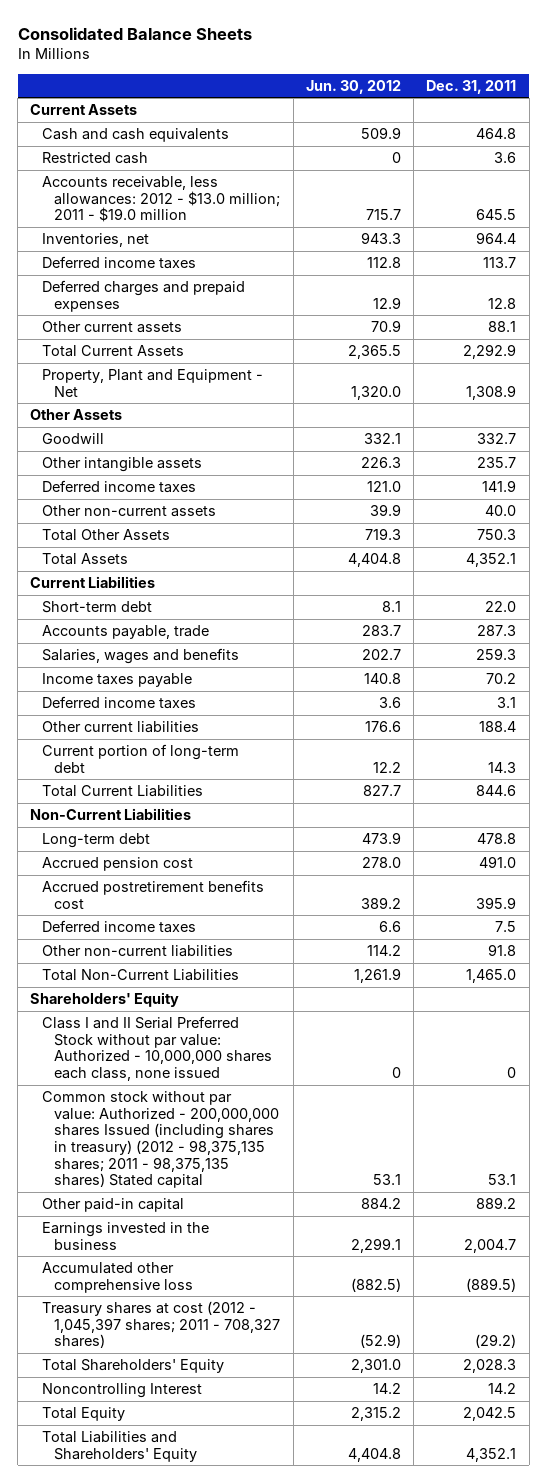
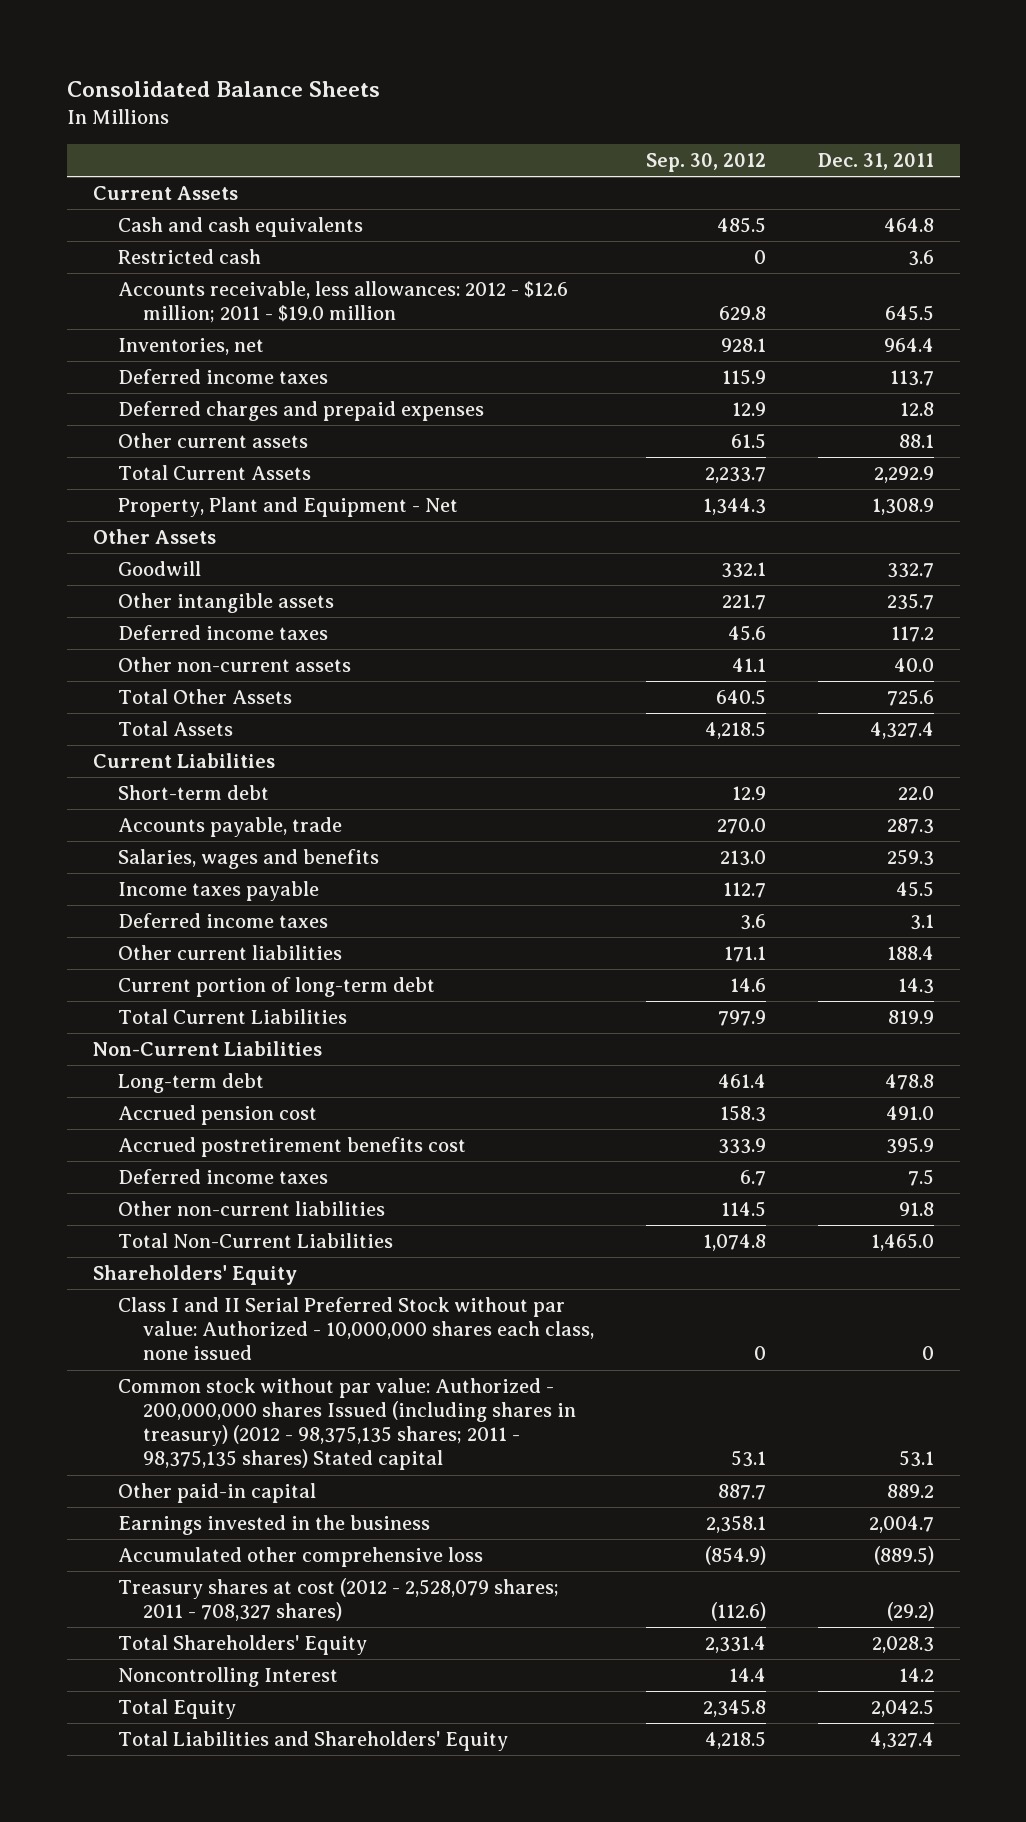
[305,79,401,94] Jun. 30, 2012 -> none
none -> [645,153,766,173] Sep. 30, 2012
[42,176,281,223] Accounts receivable, less allowances: 2012 - $13.0 million; 2011 - $19.0 million -> [117,281,568,324] Accounts receivable, less allowances: 2012 - $12.6 million; 2011 - $19.0 million
[482,480,517,493] 141.9 -> [890,626,934,643] 117.2
[477,529,517,541] 750.3 -> [886,689,934,707] 725.6
[466,553,517,568] 4,352.1 -> [869,722,934,740] 4,327.4
[486,673,517,685] 70.2 -> [895,881,934,898] 45.5
[476,785,517,797] 844.6 -> [887,1010,934,1025] 819.9
[42,1301,281,1349] Treasury shares at cost (2012 - 1,045,397 shares; 2011 - 708,327 shares) -> [117,1578,559,1622] Treasury shares at cost (2012 - 2,528,079 shares; 2011 - 708,327 shares)
[466,1447,517,1462] 4,352.1 -> [869,1732,934,1750] 4,327.4

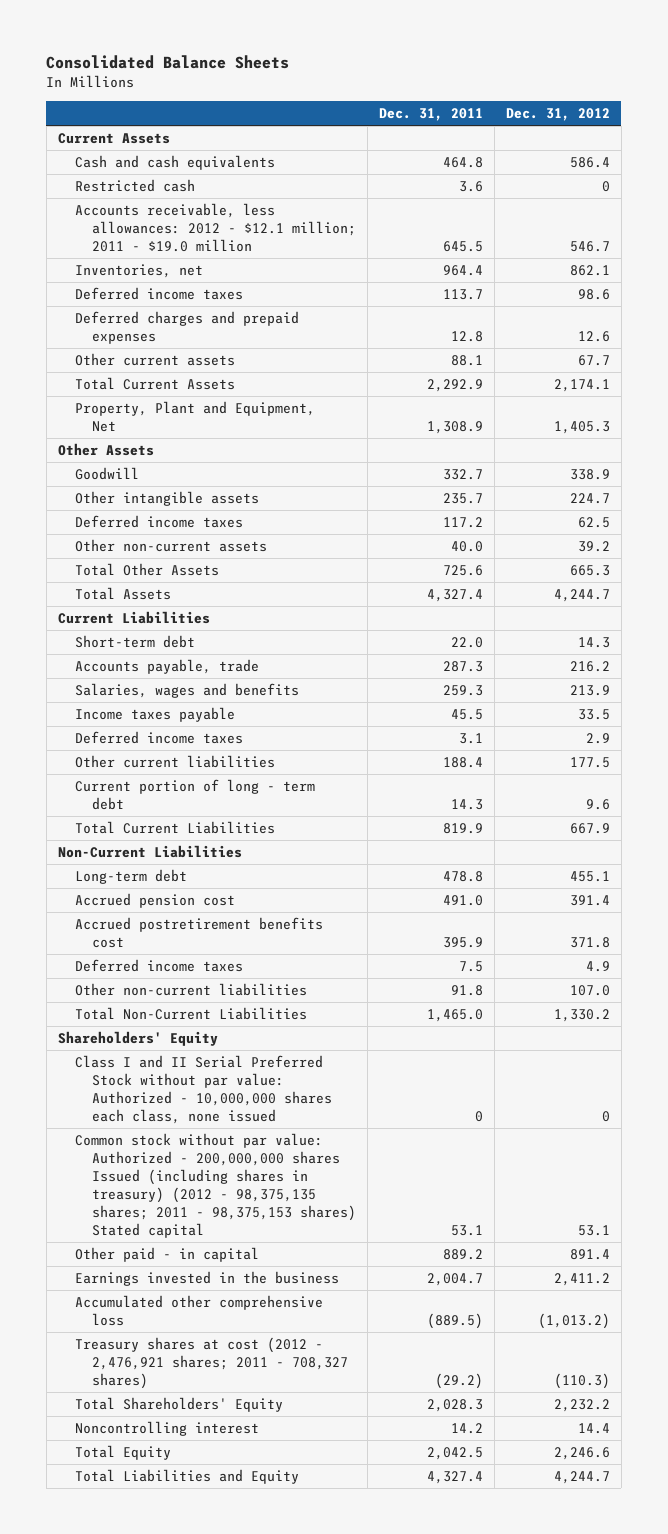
[645,153,766,173] Sep. 30, 2012 -> none
none -> [505,108,610,122] Dec. 31, 2012
[117,281,568,324] Accounts receivable, less allowances: 2012 - $12.6 million; 2011 - $19.0 million -> [74,203,356,252] Accounts receivable, less allowances: 2012 - $12.1 million; 2011 - $19.0 million
[117,497,458,518] Property, Plant and Equipment - Net -> [74,401,315,432] Property, Plant and Equipment, Net
[117,977,435,998] Current portion of long-term debt -> [74,779,315,810] Current portion of long - term debt
[117,1378,576,1471] Common stock without par value: Authorized - 200,000,000 shares Issued (including shares in treasury) (2012 - 98,375,135 shares; 2011 - 98,375,135 shares) Stated capital -> [74,1133,356,1238] Common stock without par value: Authorized - 200,000,000 shares Issued (including shares in treasury) (2012 - 98,375,135 shares; 2011 - 98,375,153 shares) Stated capital
[117,1483,316,1504] Other paid-in capital -> [74,1247,259,1263] Other paid - in capital
[117,1578,559,1622] Treasury shares at cost (2012 - 2,528,079 shares; 2011 - 708,327 shares) -> [74,1337,348,1389] Treasury shares at cost (2012 - 2,476,921 shares; 2011 - 708,327 shares)
[117,1667,338,1688] Noncontrolling Interest -> [74,1421,259,1437] Noncontrolling interest
[117,1731,508,1752] Total Liabilities and Shareholders' Equity -> [74,1469,299,1485] Total Liabilities and Equity

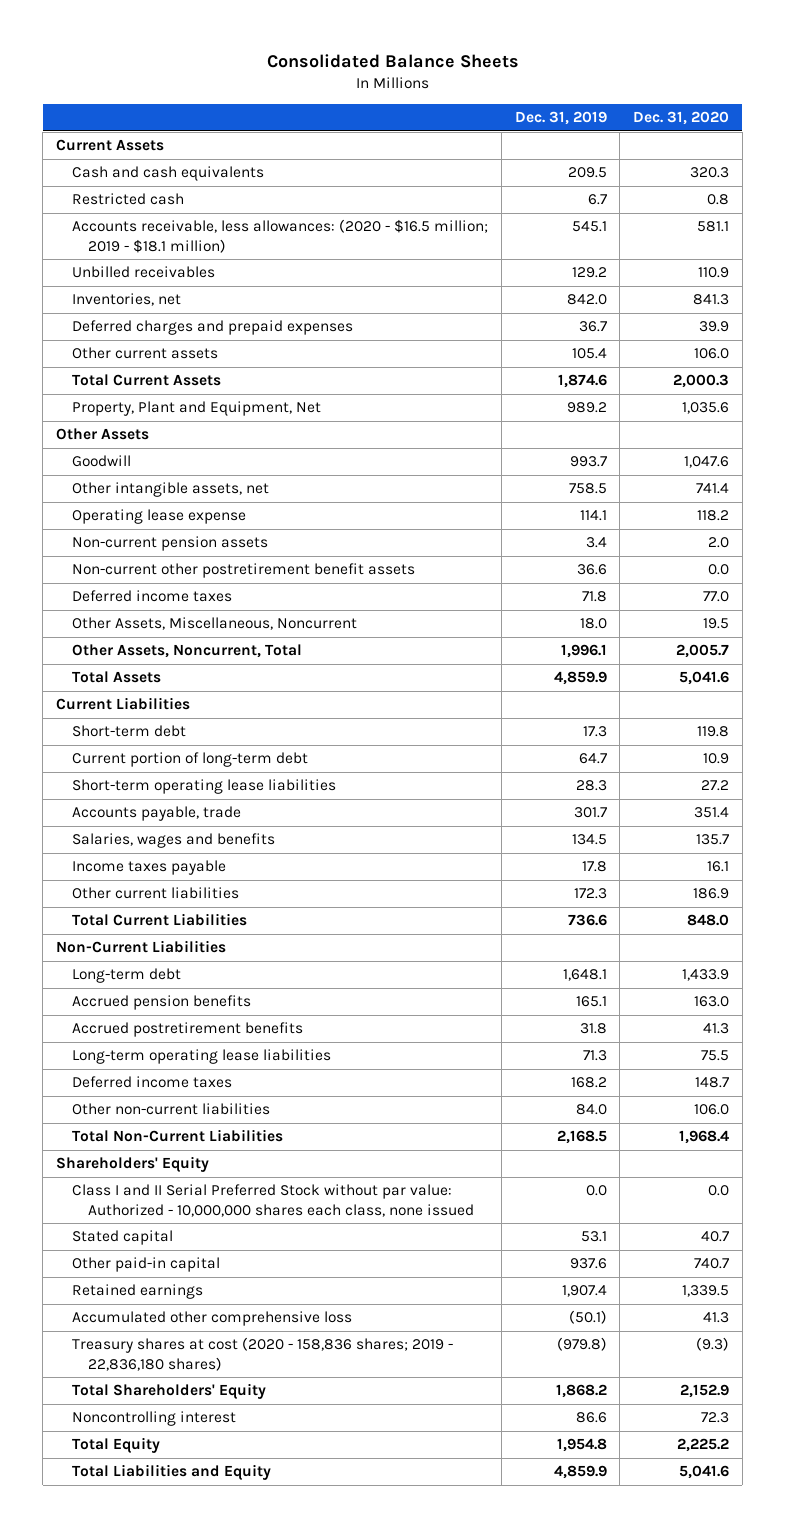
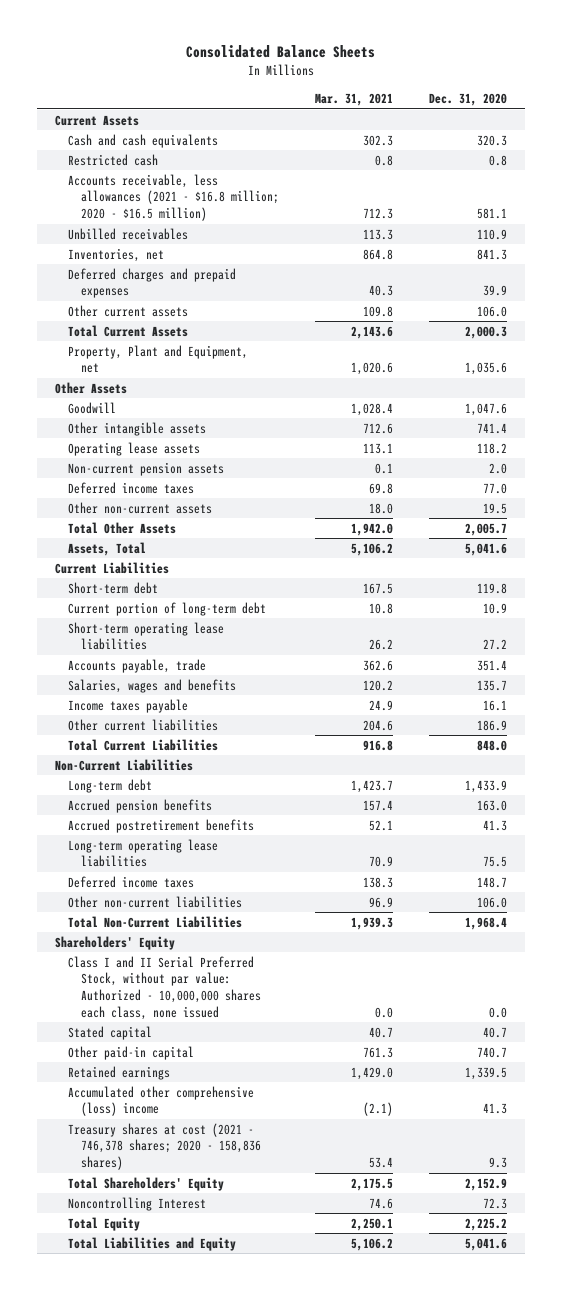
[514,111,607,126] Dec. 31, 2019 -> none
none -> [315,93,394,107] Mar. 31, 2021
[72,219,489,253] Accounts receivable, less allowances: (2020 - $16.5 million; 2019 - $18.1 million) -> [68,173,280,222] Accounts receivable, less allowances (2021 - $16.8 million; 2020 - $16.5 million)
[72,401,322,417] Property, Plant and Equipment, Net -> [68,344,249,374] Property, Plant and Equipment, net
[72,482,270,498] Other intangible assets, net -> [68,421,207,436] Other intangible assets
[72,509,247,525] Operating lease expense -> [68,441,201,456] Operating lease assets
[72,563,416,579] Non-current other postretirement benefit assets -> none
[72,617,358,631] Other Assets, Miscellaneous, Noncurrent -> none
[72,644,303,659] Other Assets, Noncurrent, Total -> [68,501,213,514] Other non-current assets
[676,644,730,659] 2,005.7 -> [483,502,508,514] 19.5
none -> [68,521,177,534] Total Other Assets
[72,671,162,684] Total Assets -> [68,541,147,556] Assets, Total
[72,1184,475,1217] Class I and II Serial Preferred Stock without par value: Authorized - 10,000,000 shares each class, none issued -> [68,955,262,1020] Class I and II Serial Preferred Stock, without par value: Authorized - 10,000,000 shares each class, none issued
[72,1311,353,1327] Accumulated other comprehensive loss -> [68,1085,255,1117] Accumulated other comprehensive (loss) income
[72,1337,454,1371] Treasury shares at cost (2020 - 158,836 shares; 2019 - 22,836,180 shares) -> [68,1122,262,1171] Treasury shares at cost (2021 - 746,378 shares; 2020 - 158,836 shares)
[696,1337,730,1352] (9.3) -> [489,1157,508,1169] 9.3
[72,1411,237,1427] Noncontrolling interest -> [68,1196,207,1211] Noncontrolling Interest

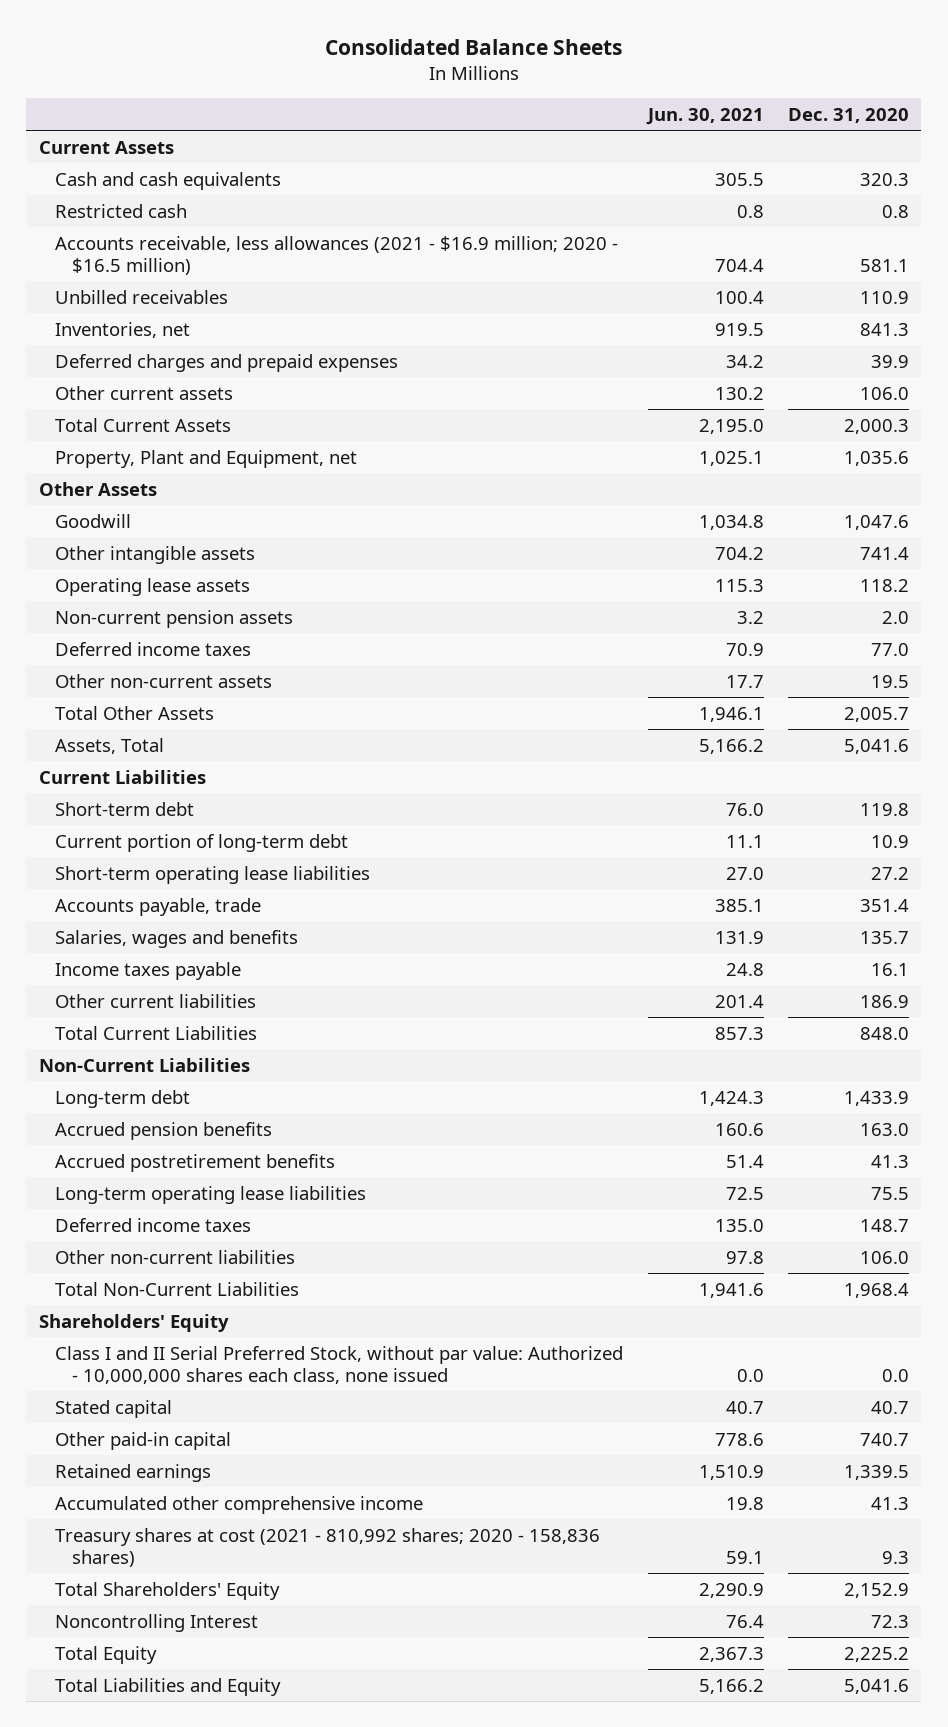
[315,93,394,107] Mar. 31, 2021 -> none
none -> [645,107,764,125] Jun. 30, 2021
[68,173,280,222] Accounts receivable, less allowances (2021 - $16.8 million; 2020 - $16.5 million) -> [55,235,619,275] Accounts receivable, less allowances (2021 - $16.9 million; 2020 - $16.5 million)
[68,1085,255,1117] Accumulated other comprehensive (loss) income -> [55,1495,424,1514] Accumulated other comprehensive income
[68,1122,262,1171] Treasury shares at cost (2021 - 746,378 shares; 2020 - 158,836 shares) -> [55,1527,601,1567] Treasury shares at cost (2021 - 810,992 shares; 2020 - 158,836 shares)

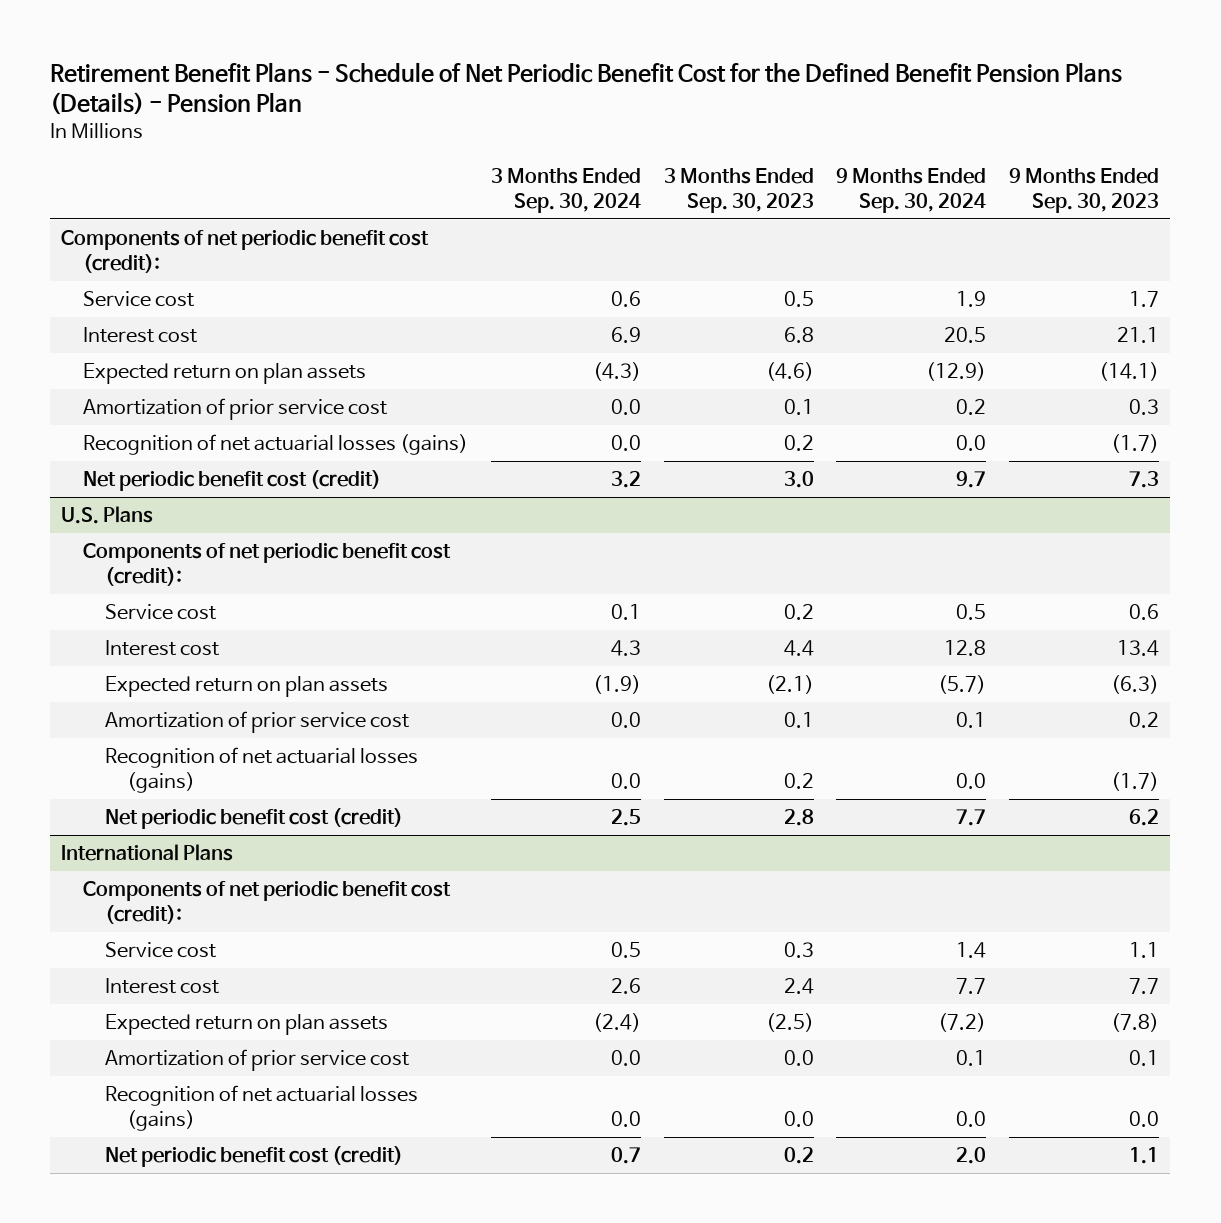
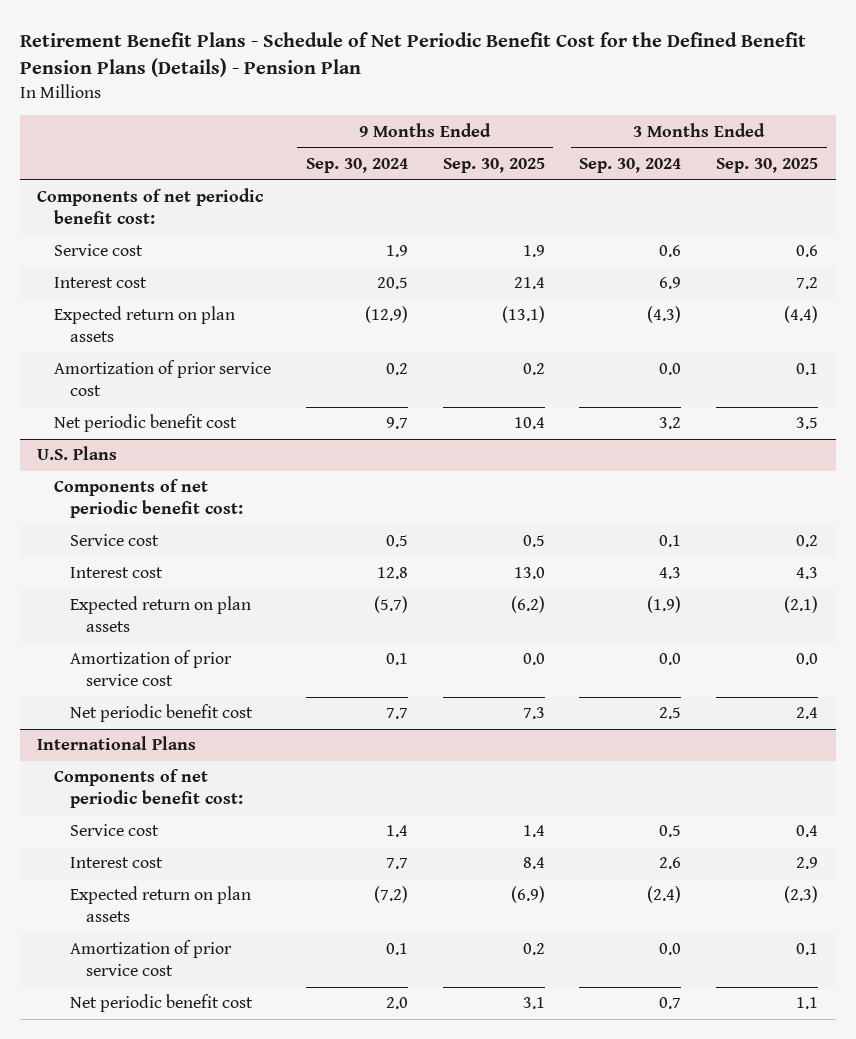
[663,167,814,213] 3 Months Ended Sep. 30, 2023 -> none
[1009,167,1160,213] 9 Months Ended Sep. 30, 2023 -> none
none -> [442,157,545,173] Sep. 30, 2025
none -> [716,157,819,173] Sep. 30, 2025
[61,230,430,274] Components of net periodic benefit cost (credit): -> [37,188,264,225] Components of net periodic benefit cost:
[83,434,469,456] Recognition of net actuarial losses (gains) -> none
[83,470,382,492] Net periodic benefit cost (credit) -> [53,414,237,433] Net periodic benefit cost
[83,543,452,587] Components of net periodic benefit cost (credit): -> [53,479,244,519] Components of net periodic benefit cost:
[105,747,419,794] Recognition of net actuarial losses (gains) -> none
[105,808,404,830] Net periodic benefit cost (credit) -> [70,704,254,723] Net periodic benefit cost
[83,881,452,925] Components of net periodic benefit cost (credit): -> [53,769,244,809] Components of net periodic benefit cost:
[105,1085,419,1132] Recognition of net actuarial losses (gains) -> none
[105,1146,404,1168] Net periodic benefit cost (credit) -> [70,994,254,1013] Net periodic benefit cost

